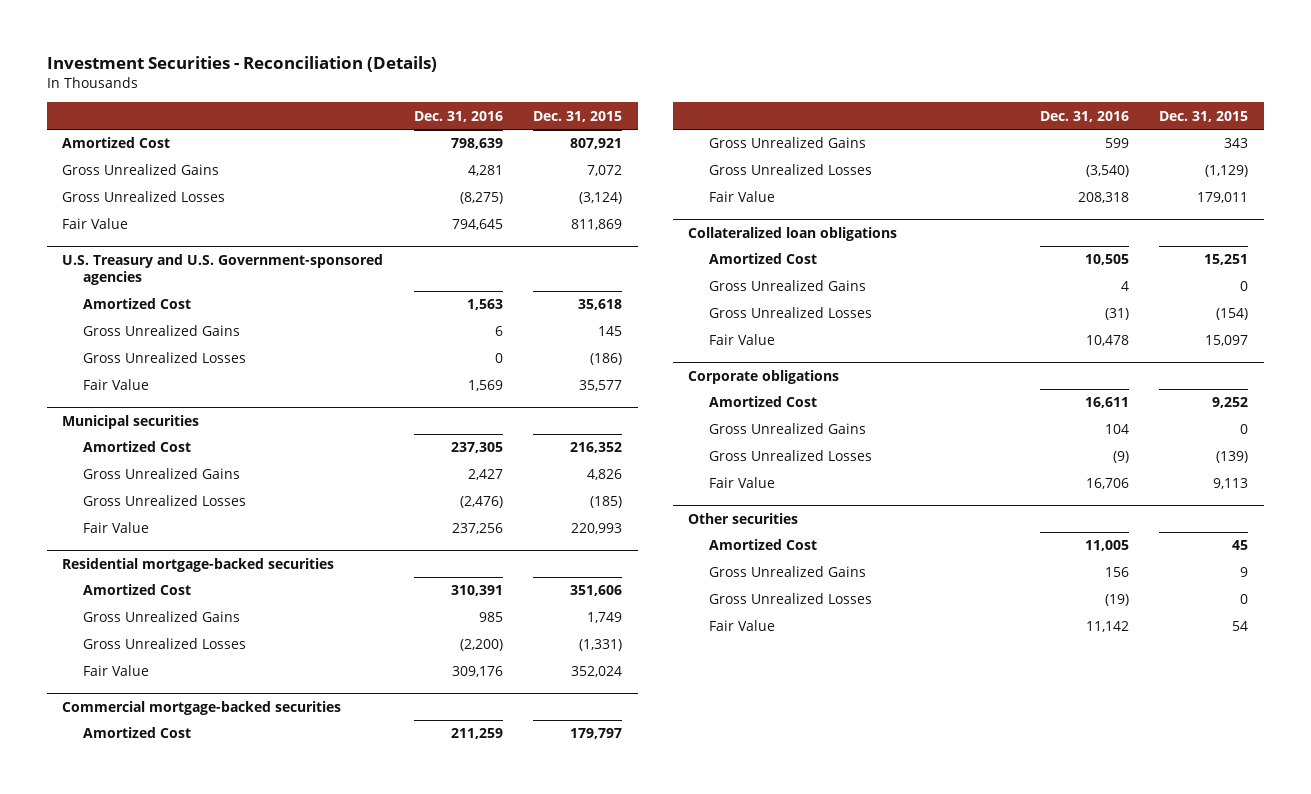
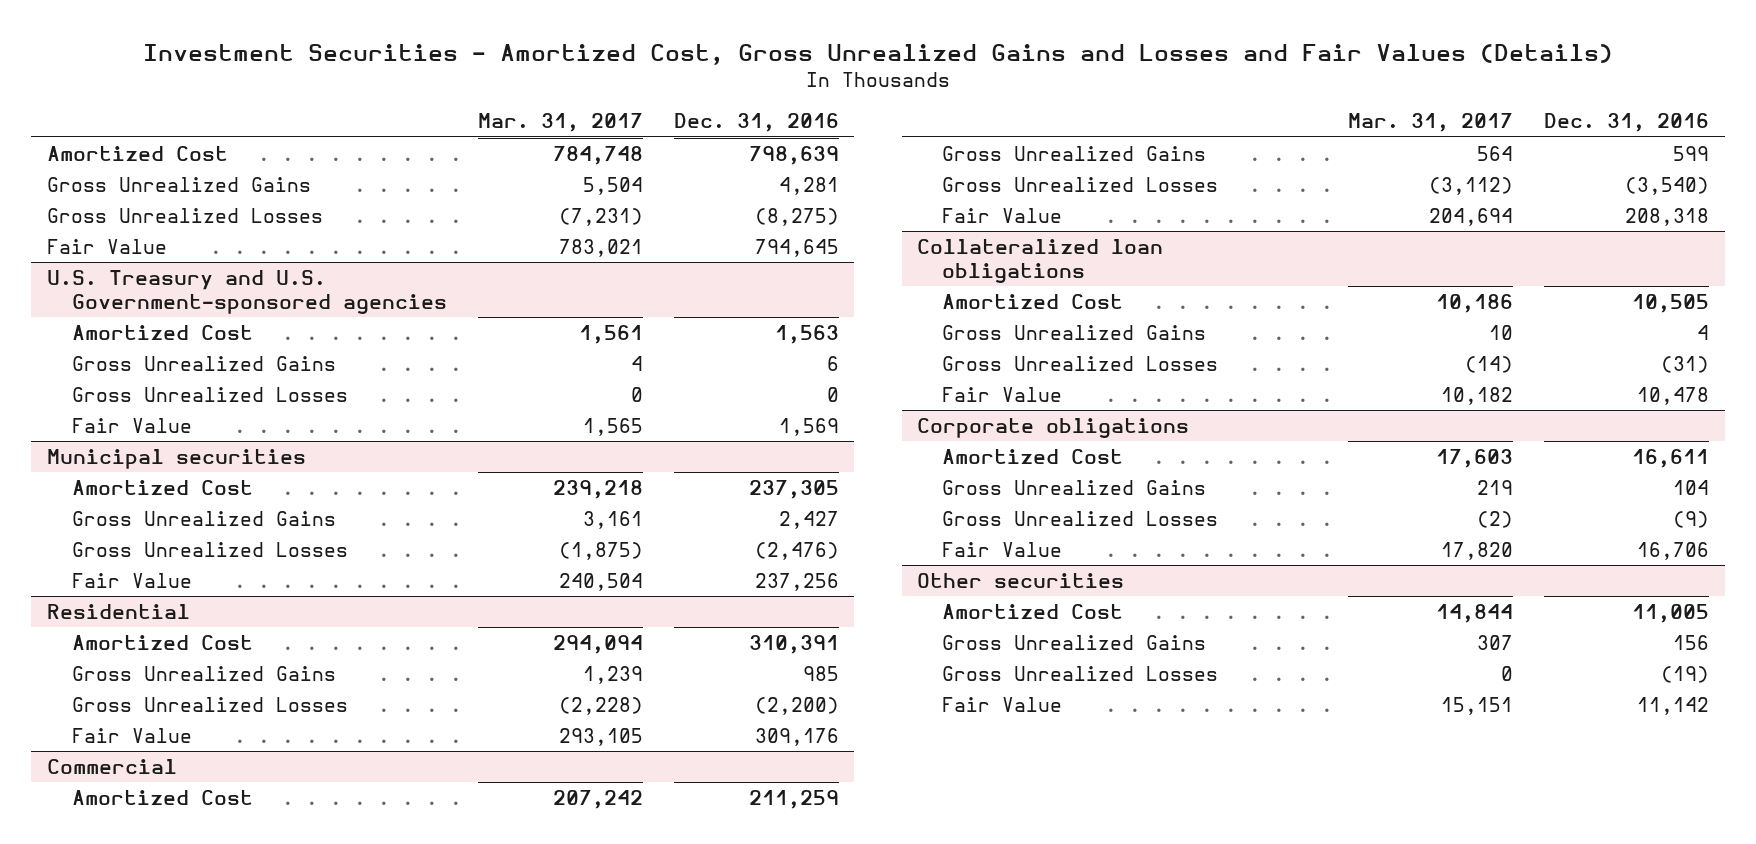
[47,56,438,73] Investment Securities - Reconciliation (Details) -> [143,43,1614,65] Investment Securities - Amortized Cost, Gross Unrealized Gains and Losses and Fair Values (Details)
[533,110,623,122] Dec. 31, 2015 -> none
none -> [477,113,643,133] Mar. 31, 2017
[62,558,335,573] Residential mortgage-backed securities -> [46,603,190,619] Residential
[62,701,342,716] Commercial mortgage-backed securities -> [46,758,177,774] Commercial

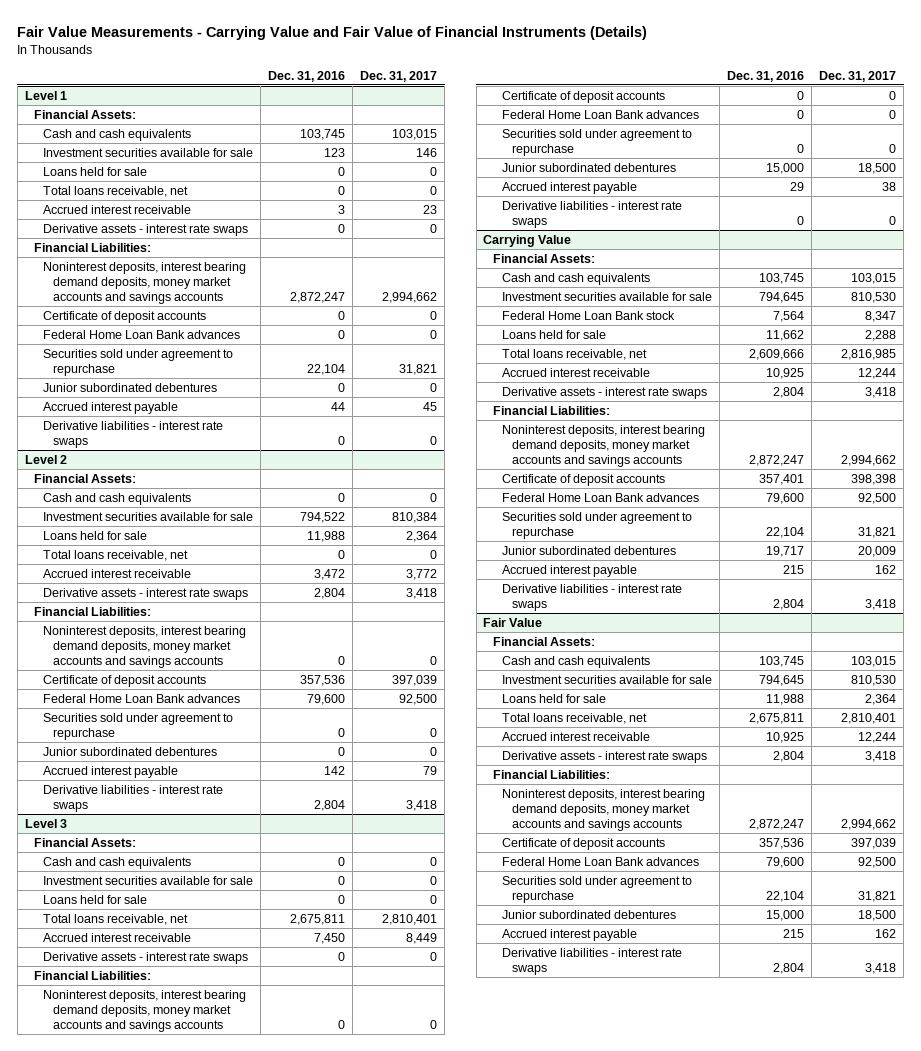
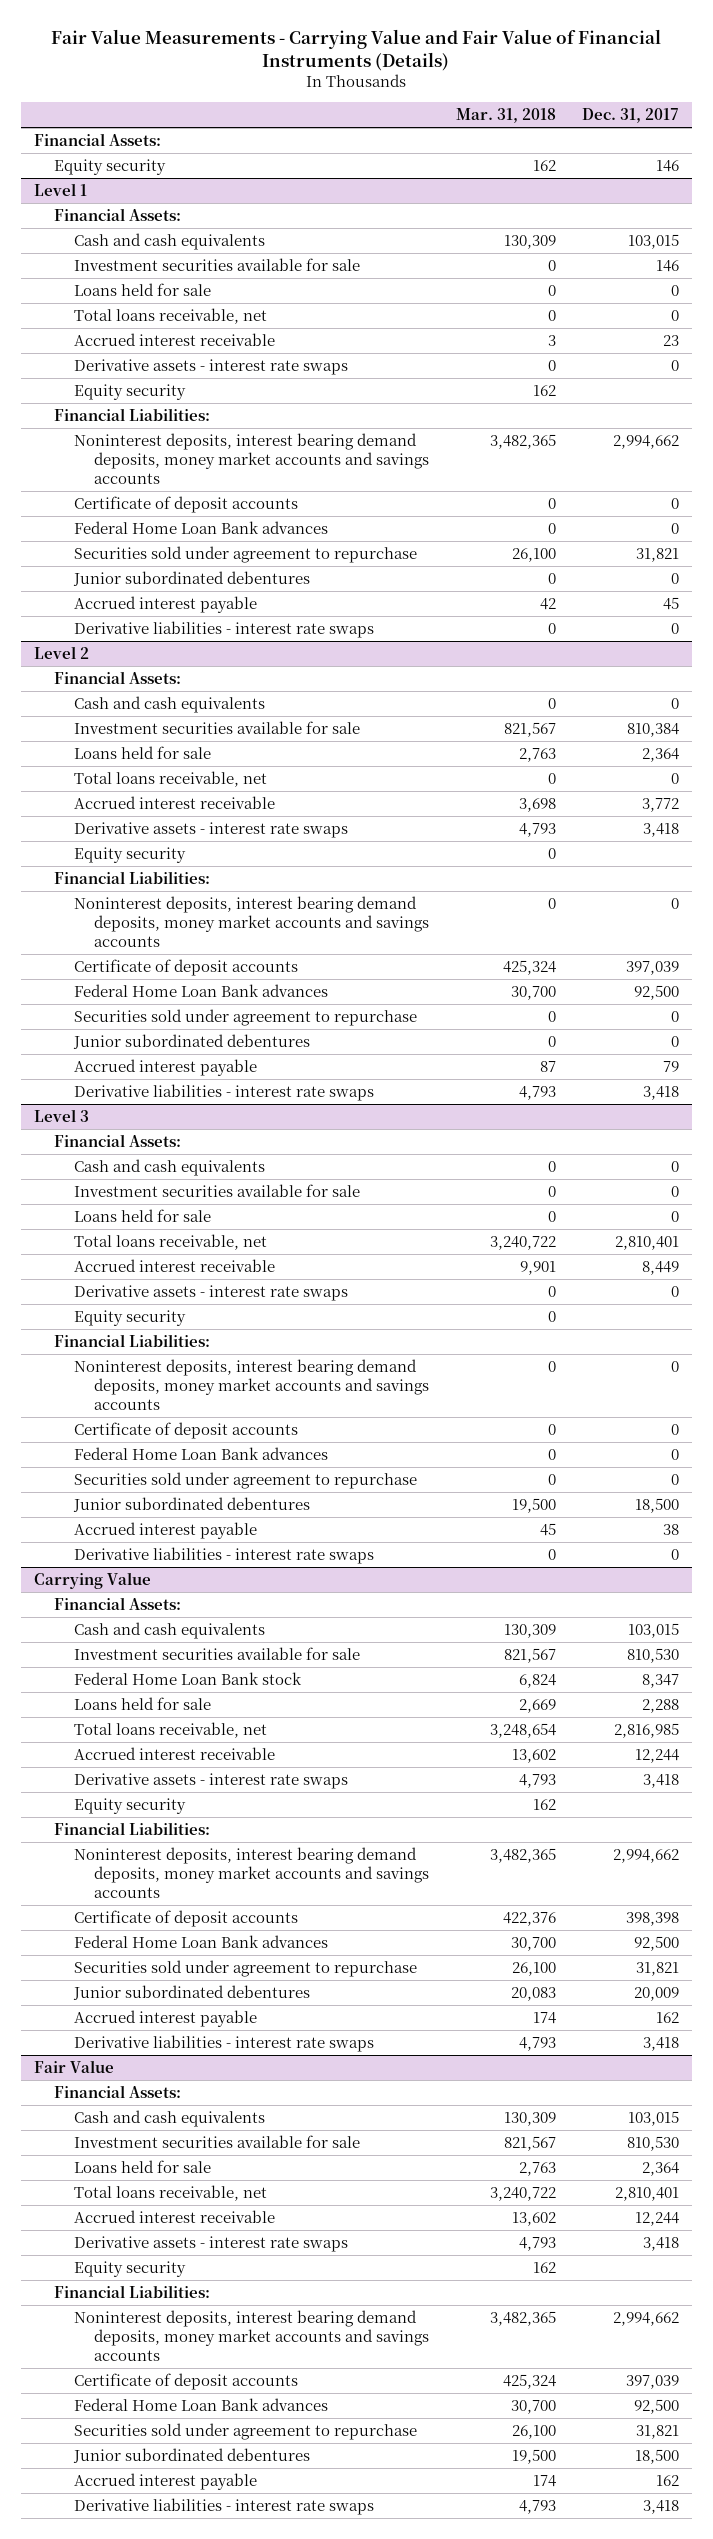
[268,70,346,82] Dec. 31, 2016 -> none
none -> [455,107,556,123] Mar. 31, 2018
none -> [33,133,161,147] Financial Assets:
none -> [53,159,166,176] Equity security
none -> [74,384,187,401] Equity security
none -> [74,847,187,864] Equity security
none -> [74,1310,187,1327] Equity security
none -> [74,1798,187,1815] Equity security
none -> [74,2261,187,2278] Equity security

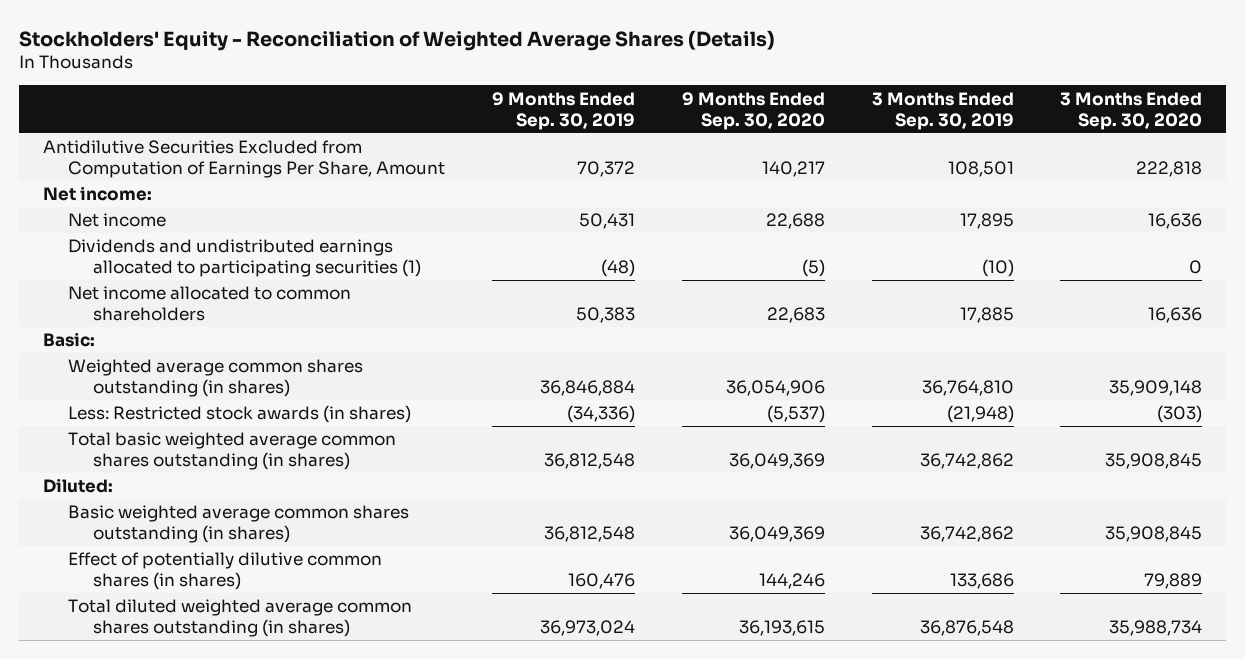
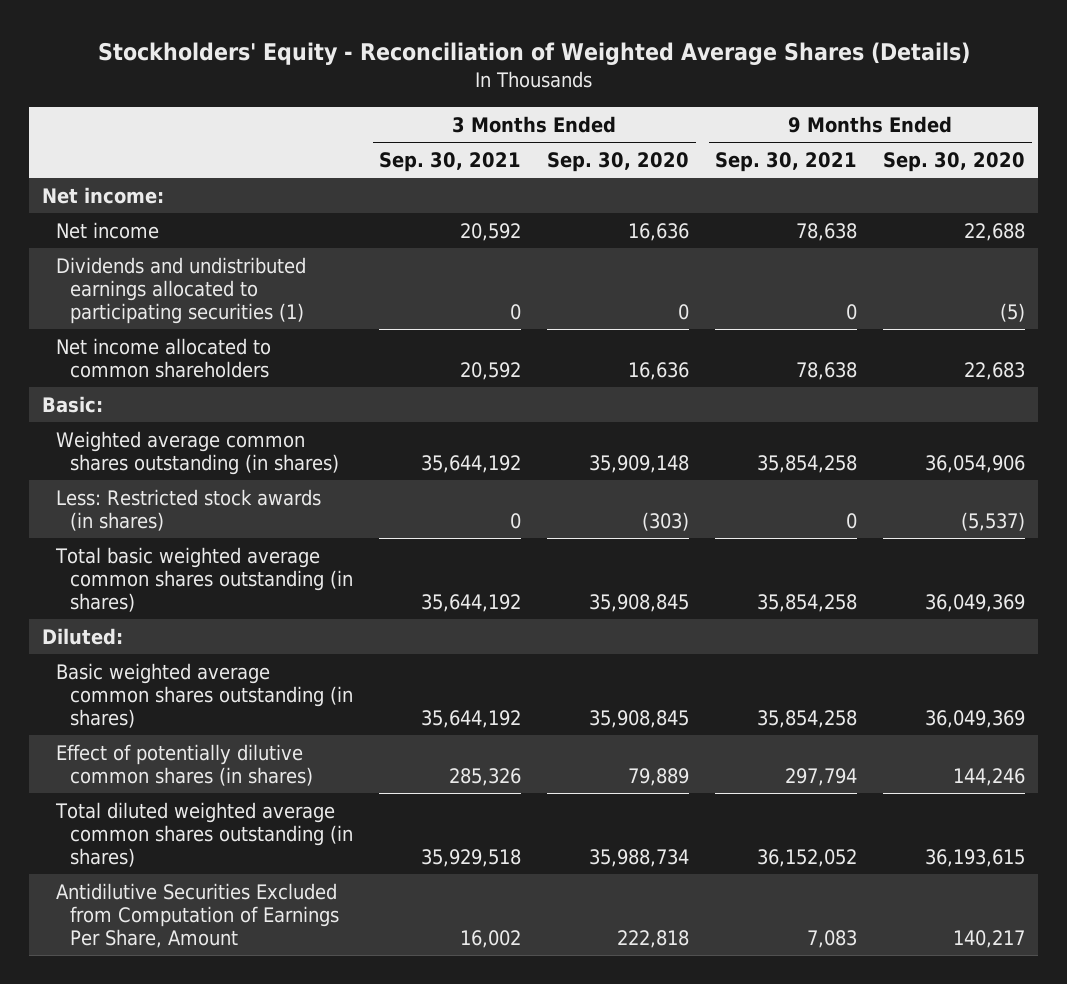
[491,91,635,130] 9 Months Ended Sep. 30, 2019 -> none
[871,91,1014,130] 3 Months Ended Sep. 30, 2019 -> none
none -> [379,151,522,172] Sep. 30, 2021
none -> [715,151,858,172] Sep. 30, 2021
[42,140,445,179] Antidilutive Securities Excluded from Computation of Earnings Per Share, Amount -> [55,882,340,949] Antidilutive Securities Excluded from Computation of Earnings Per Share, Amount

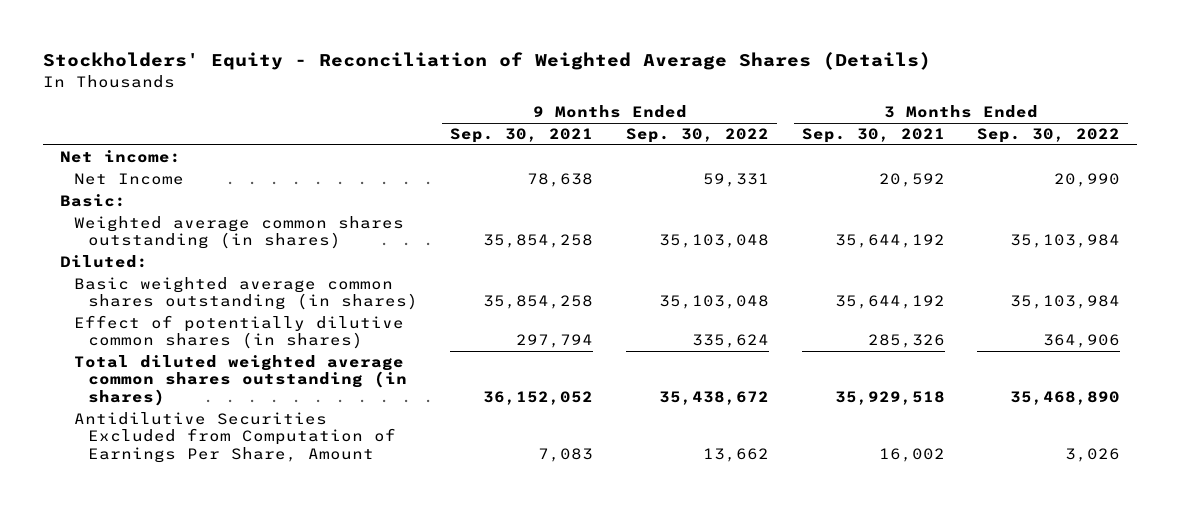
[547,151,690,172] Sep. 30, 2020 -> none
[883,151,1026,172] Sep. 30, 2020 -> none
none -> [626,128,770,144] Sep. 30, 2022
none -> [977,128,1121,144] Sep. 30, 2022
[55,256,306,325] Dividends and undistributed earnings allocated to participating securities (1) -> none
[55,337,271,379] Net income allocated to common shareholders -> none
[55,221,159,239] Net income -> [73,173,184,186] Net Income
[55,488,321,532] Less: Restricted stock awards (in shares) -> none
[54,546,354,613] Total basic weighted average common shares outstanding (in shares) -> none

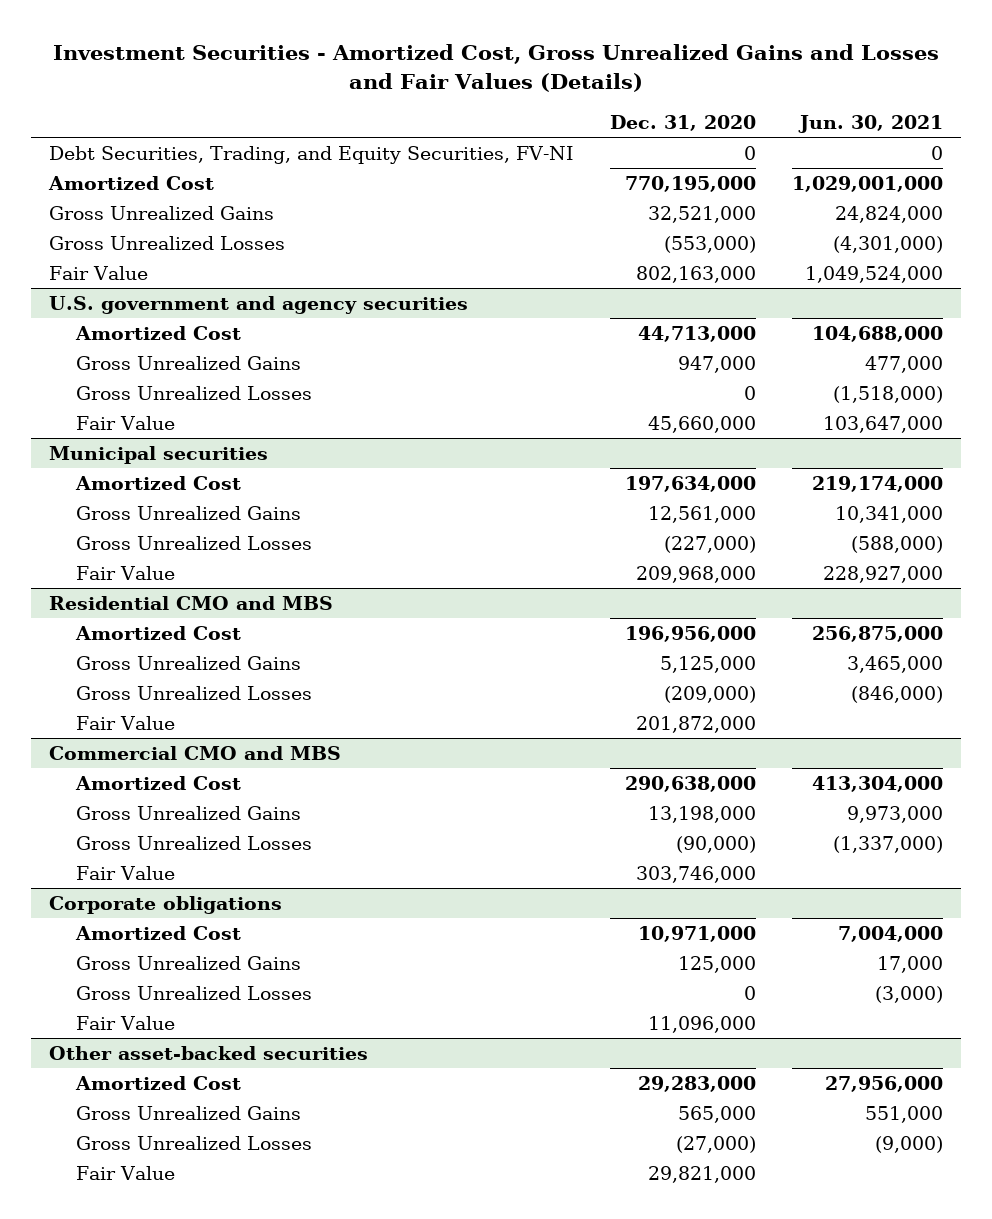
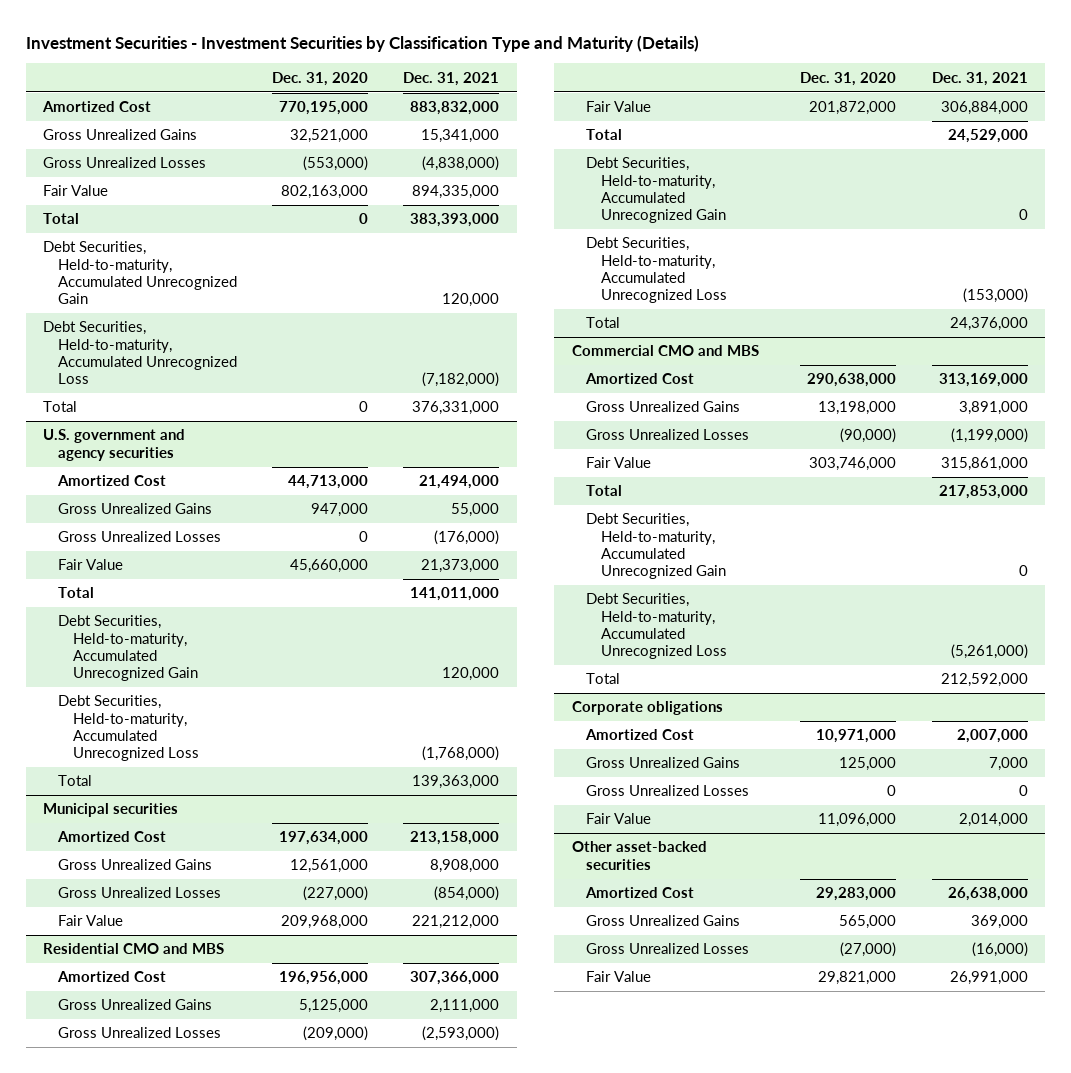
[53,44,940,92] Investment Securities - Amortized Cost, Gross Unrealized Gains and Losses and Fair Values (Details) -> [25,34,699,52] Investment Securities - Investment Securities by Classification Type and Maturity (Details)
[797,114,943,133] Jun. 30, 2021 -> none
none -> [403,71,500,86] Dec. 31, 2021
[49,145,575,164] Debt Securities, Trading, and Equity Securities, FV-NI -> none
none -> [43,213,80,225] Total
none -> [43,241,238,305] Debt Securities, Held-to-maturity, Accumulated Unrecognized Gain
none -> [43,321,238,385] Debt Securities, Held-to-maturity, Accumulated Unrecognized Loss
none -> [43,401,78,413] Total
none -> [58,587,95,599] Total
none -> [58,615,198,682] Debt Securities, Held-to-maturity, Accumulated Unrecognized Gain
none -> [58,695,199,762] Debt Securities, Held-to-maturity, Accumulated Unrecognized Loss
none -> [58,775,93,787] Total
none -> [586,129,623,141] Total
none -> [586,157,727,224] Debt Securities, Held-to-maturity, Accumulated Unrecognized Gain
none -> [586,237,728,304] Debt Securities, Held-to-maturity, Accumulated Unrecognized Loss
none -> [586,317,621,329] Total
none -> [586,485,623,497] Total
none -> [586,513,727,580] Debt Securities, Held-to-maturity, Accumulated Unrecognized Gain
none -> [586,593,728,660] Debt Securities, Held-to-maturity, Accumulated Unrecognized Loss
none -> [586,673,621,685] Total

